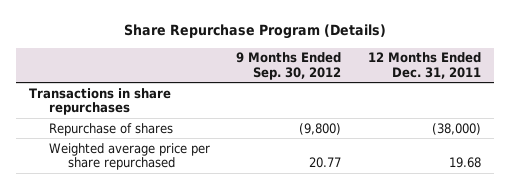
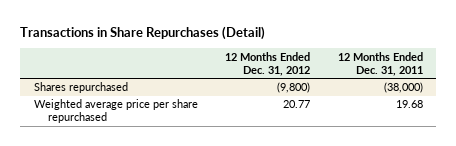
[123,24,386,40] Share Repurchase Program (Details) -> [19,26,265,41] Transactions in Share Repurchases (Detail)
[236,52,342,80] 9 Months Ended Sep. 30, 2012 -> none
none -> [225,51,311,76] 12 Months Ended Dec. 31, 2012
[29,87,172,116] Transactions in share repurchases -> none
[48,122,173,136] Repurchase of shares -> [33,82,128,94] Shares repurchased

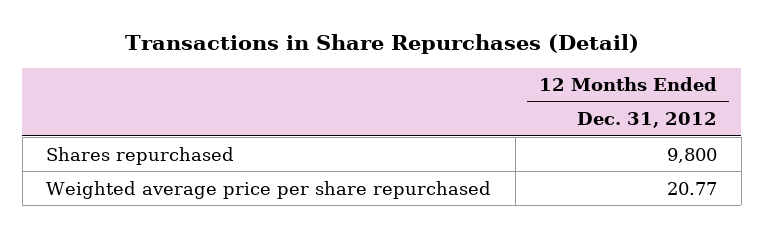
[337,51,423,76] 12 Months Ended Dec. 31, 2011 -> none
[277,82,311,94] (9,800) -> [667,147,718,163] 9,800

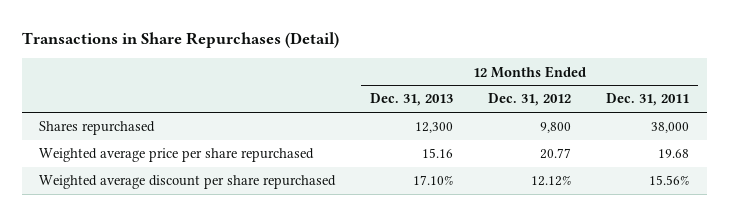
none -> [370,93,454,107] Dec. 31, 2013
none -> [606,93,690,107] Dec. 31, 2011
none -> [39,175,337,190] Weighted average discount per share repurchased

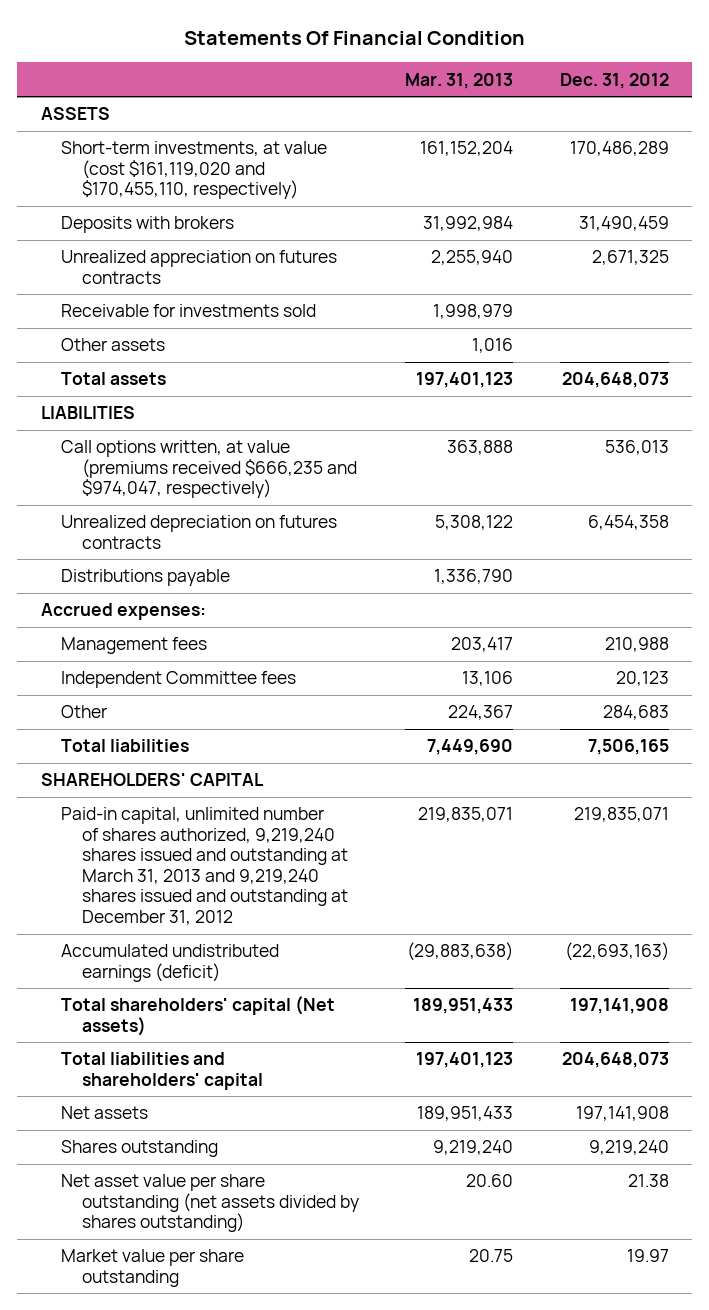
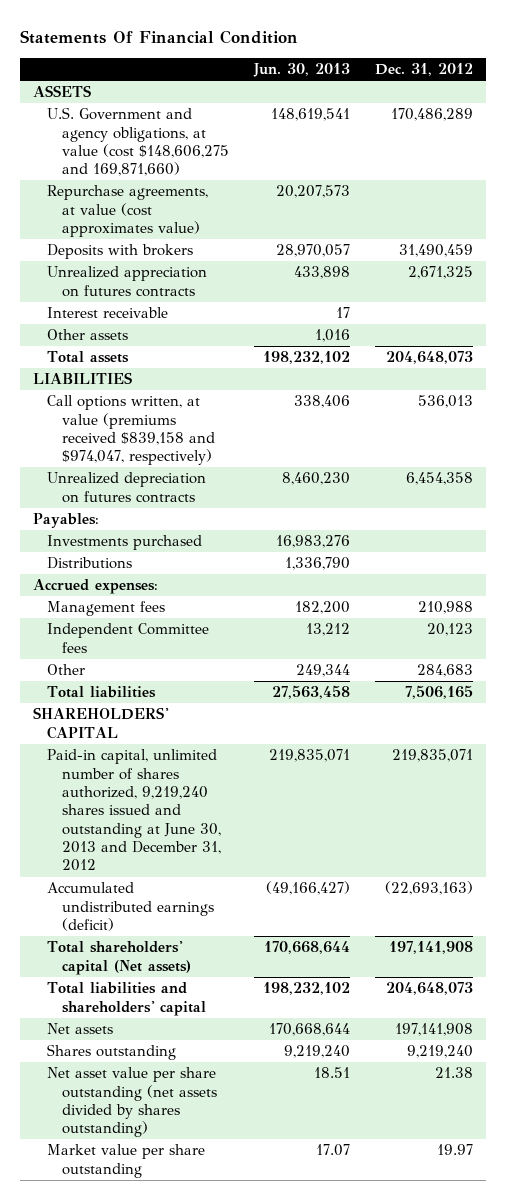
[405,72,514,89] Mar. 31, 2013 -> none
none -> [252,62,350,77] Jun. 30, 2013
[61,141,328,200] Short-term investments, at value (cost $161,119,020 and $170,455,110, respectively) -> [47,107,229,177] U.S. Government and agency obligations, at value (cost $148,606,275 and 169,871,660)
none -> [47,185,209,238] Repurchase agreements, at value (cost approximates value)
[61,304,317,318] Receivable for investments sold -> none
none -> [47,307,169,319] Interest receivable
[61,440,357,499] Call options written, at value (premiums received $666,235 and $974,047, respectively) -> [47,395,215,466] Call options written, at value (premiums received $839,158 and $974,047, respectively)
none -> [32,513,99,529] Payables:
none -> [47,535,203,551] Investments purchased
[61,569,231,587] Distributions payable -> [47,557,133,570] Distributions
[61,807,348,925] Paid-in capital, unlimited number of shares authorized, 9,219,240 shares issued and outstanding at March 31, 2013 and 9,219,240 shares issued and outstanding at December 31, 2012 -> [47,749,221,872] Paid-in capital, unlimited number of shares authorized, 9,219,240 shares issued and outstanding at June 30, 2013 and December 31, 2012

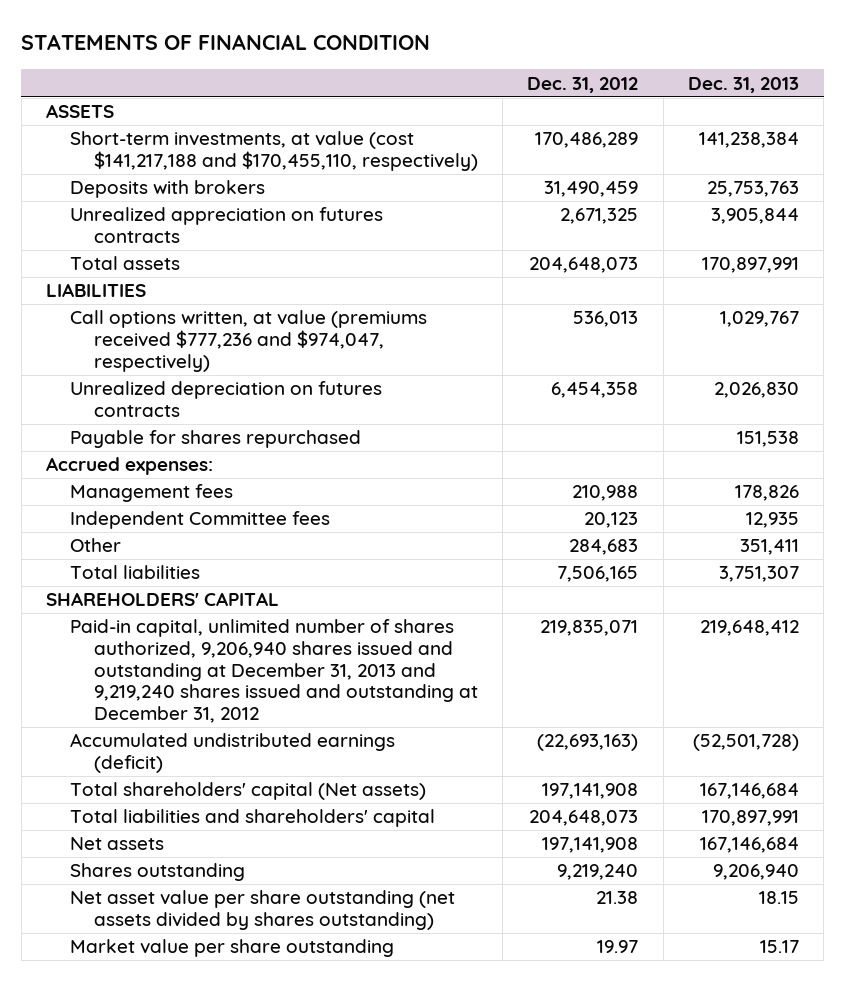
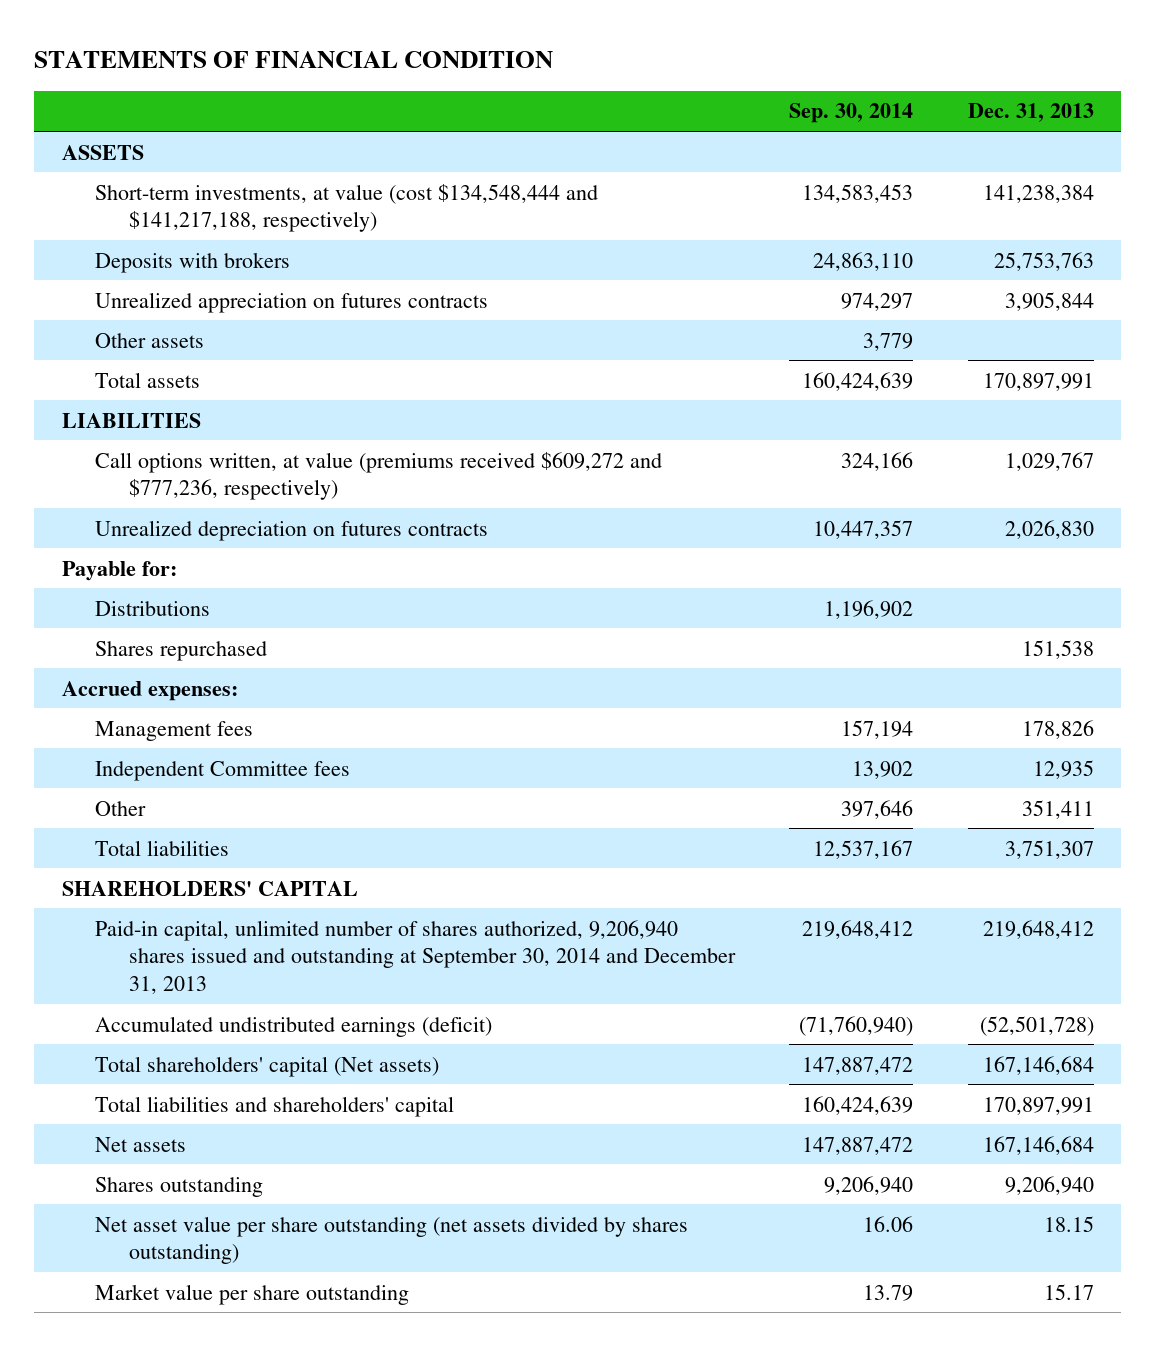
[527,76,639,93] Dec. 31, 2012 -> none
none -> [789,103,914,124] Sep. 30, 2014
[69,131,478,171] Short-term investments, at value (cost $141,217,188 and $170,455,110, respectively) -> [95,183,599,233] Short-term investments, at value (cost $134,548,444 and $141,217,188, respectively)
none -> [95,332,205,348] Other assets
[69,310,427,372] Call options written, at value (premiums received $777,236 and $974,047, respectively) -> [95,451,663,501] Call options written, at value (premiums received $609,272 and $777,236, respectively)
none -> [61,560,177,581] Payable for:
none -> [95,600,211,616] Distributions
[69,430,361,449] Payable for shares repurchased -> [95,640,268,661] Shares repurchased
[69,619,478,723] Paid-in capital, unlimited number of shares authorized, 9,206,940 shares issued and outstanding at December 31, 2013 and 9,219,240 shares issued and outstanding at December 31, 2012 -> [95,919,736,994] Paid-in capital, unlimited number of shares authorized, 9,206,940 shares issued and outstanding at September 30, 2014 and December 31, 2013

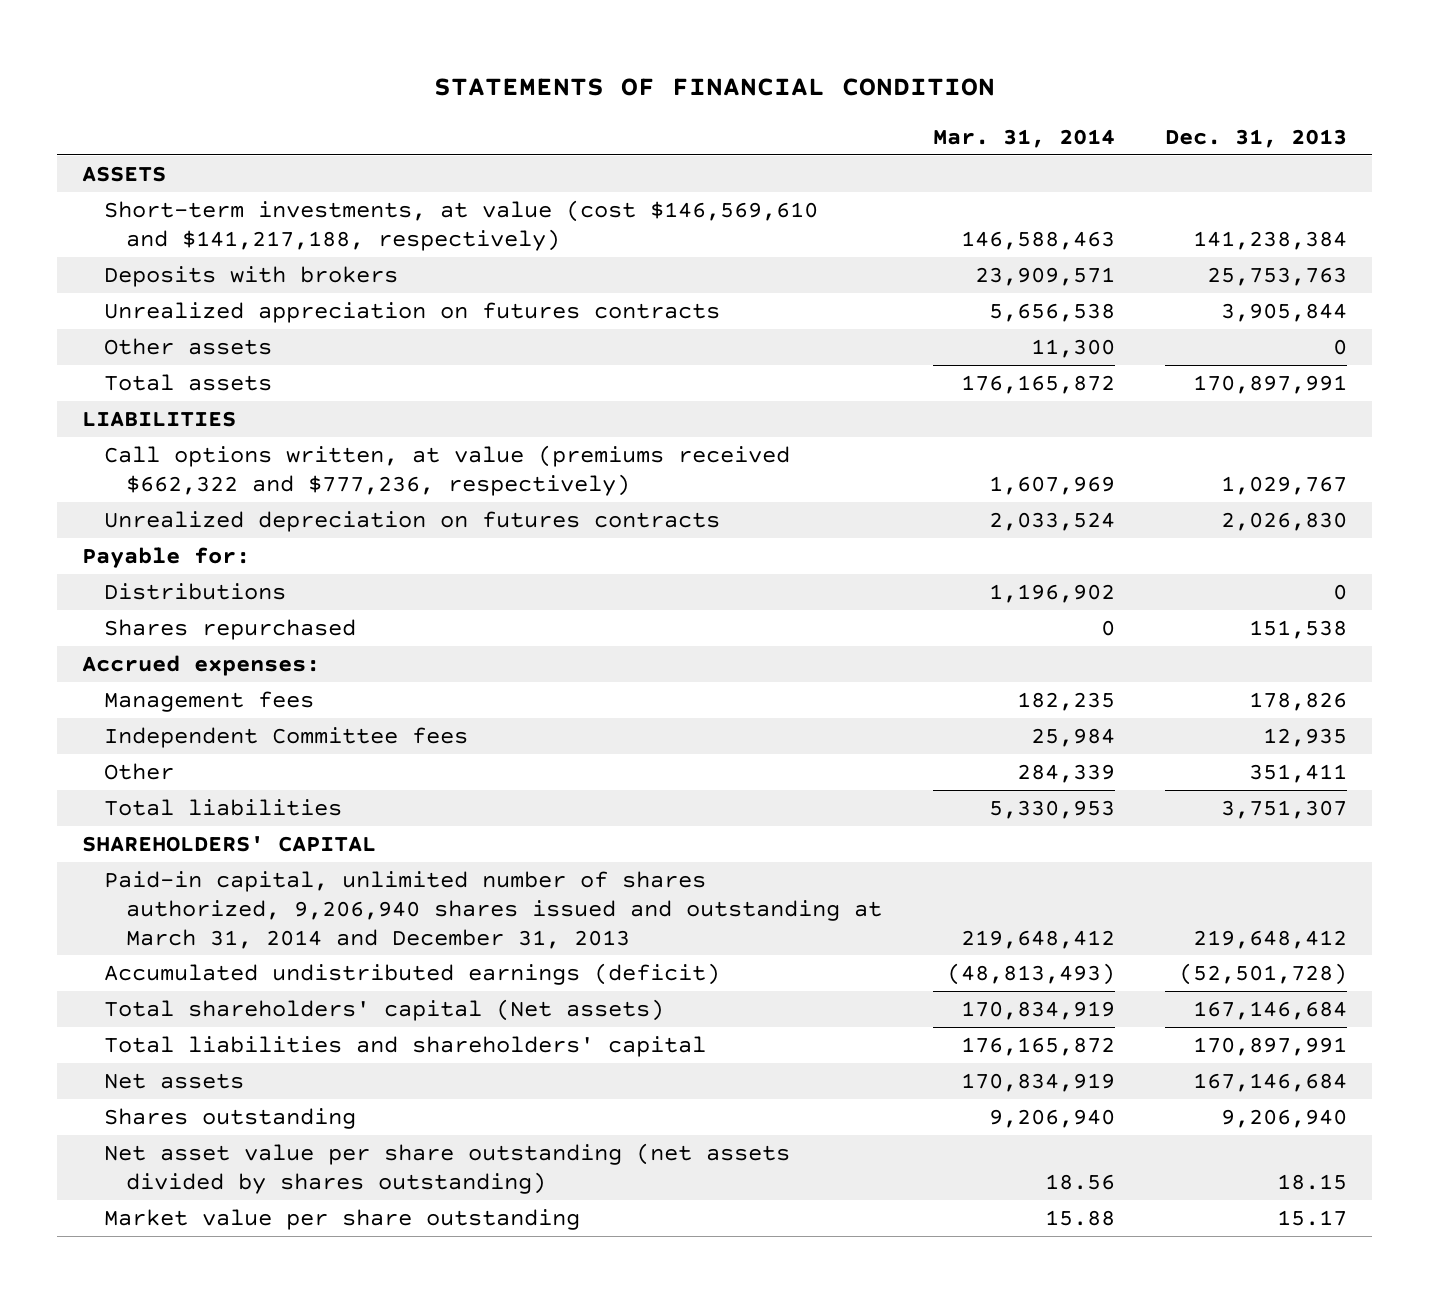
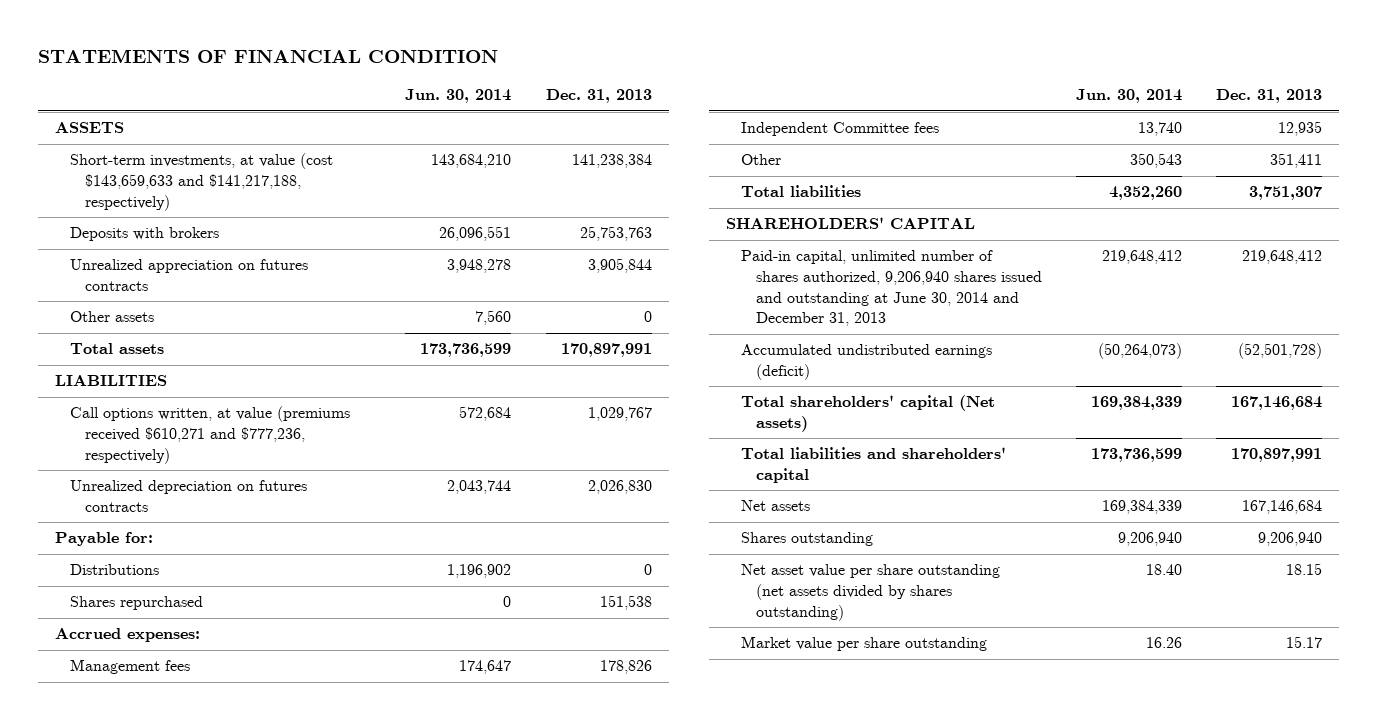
[932,129,1115,149] Mar. 31, 2014 -> none
none -> [405,89,512,104] Jun. 30, 2014
[104,200,819,251] Short-term investments, at value (cost $146,569,610 and $141,217,188, respectively) -> [70,153,334,211] Short-term investments, at value (cost $143,659,633 and $141,217,188, respectively)
[104,445,791,496] Call options written, at value (premiums received $662,322 and $777,236, respectively) -> [70,406,351,464] Call options written, at value (premiums received $610,271 and $777,236, respectively)
[104,871,883,949] Paid-in capital, unlimited number of shares authorized, 9,206,940 shares issued and outstanding at March 31, 2014 and December 31, 2013 -> [740,250,1042,327] Paid-in capital, unlimited number of shares authorized, 9,206,940 shares issued and outstanding at June 30, 2014 and December 31, 2013

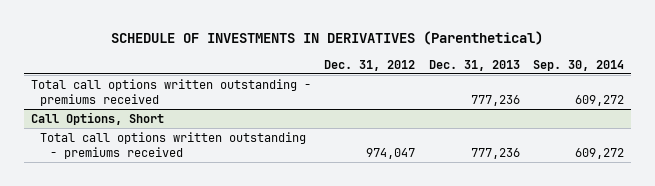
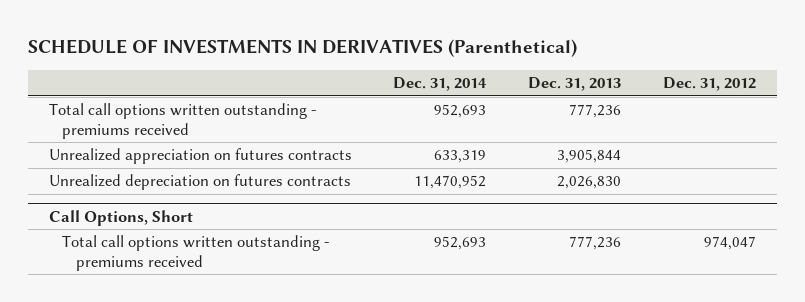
[533,59,625,71] Sep. 30, 2014 -> none
none -> [393,77,488,92] Dec. 31, 2014
none -> [48,148,352,165] Unrealized appreciation on futures contracts
none -> [48,174,351,191] Unrealized depreciation on futures contracts

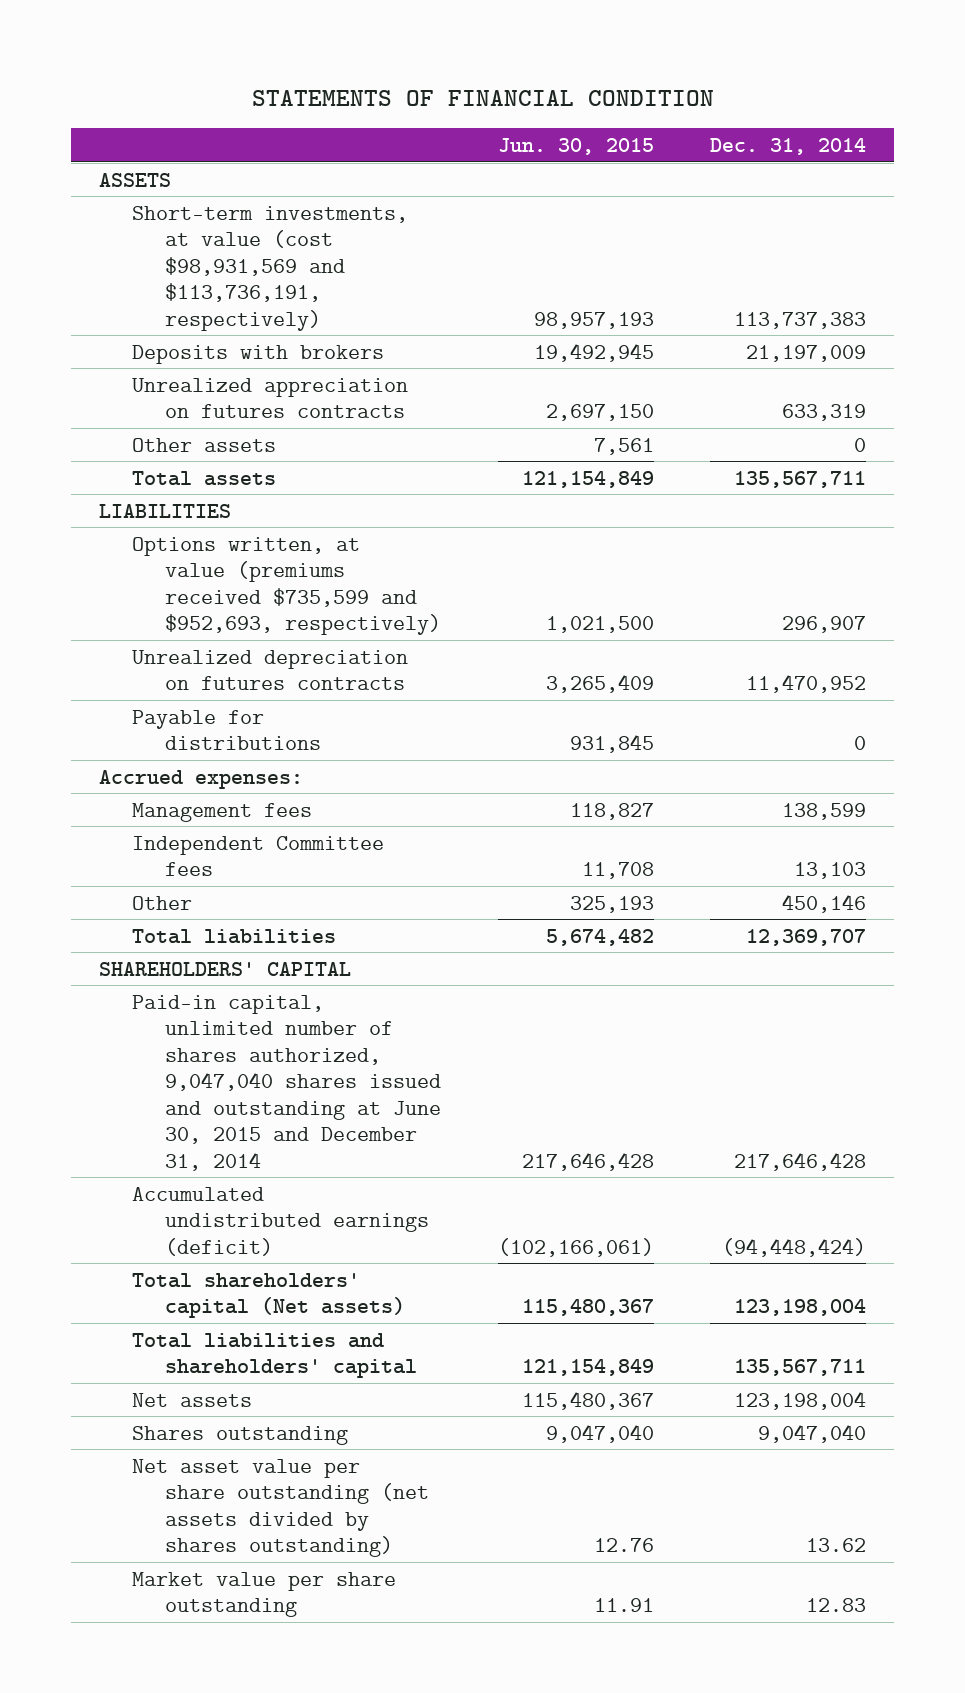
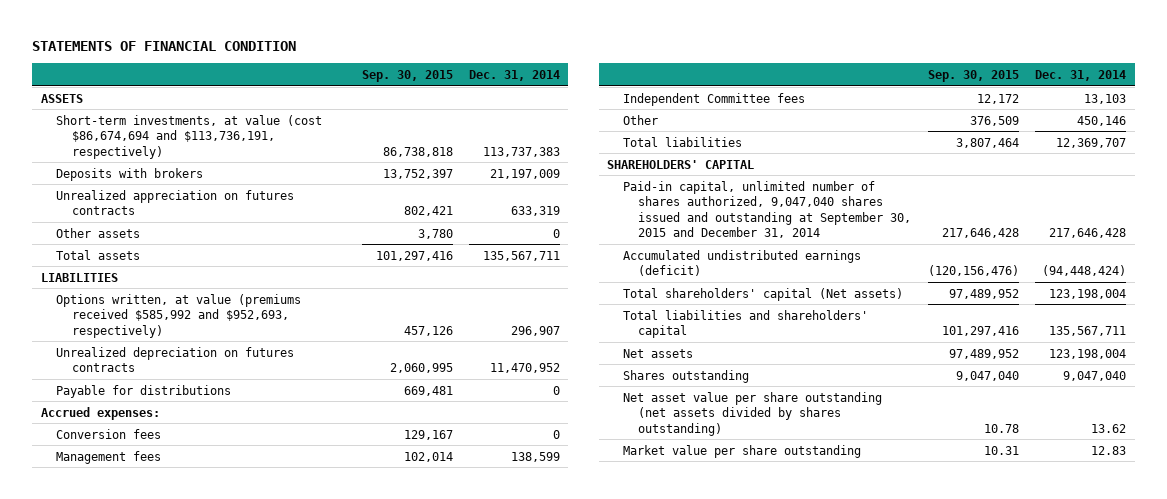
[497,137,654,155] Jun. 30, 2015 -> none
none -> [361,69,453,82] Sep. 30, 2015
[132,205,409,331] Short-term investments, at value (cost $98,931,569 and $113,736,191, respectively) -> [56,114,323,159] Short-term investments, at value (cost $86,674,694 and $113,736,191, respectively)
[132,536,442,636] Options written, at value (premiums received $735,599 and $952,693, respectively) -> [56,293,302,338] Options written, at value (premiums received $585,992 and $952,693, respectively)
none -> [56,428,162,439] Conversion fees
[132,994,442,1171] Paid-in capital, unlimited number of shares authorized, 9,047,040 shares issued and outstanding at June 30, 2015 and December 31, 2014 -> [622,180,912,239] Paid-in capital, unlimited number of shares authorized, 9,047,040 shares issued and outstanding at September 30, 2015 and December 31, 2014

